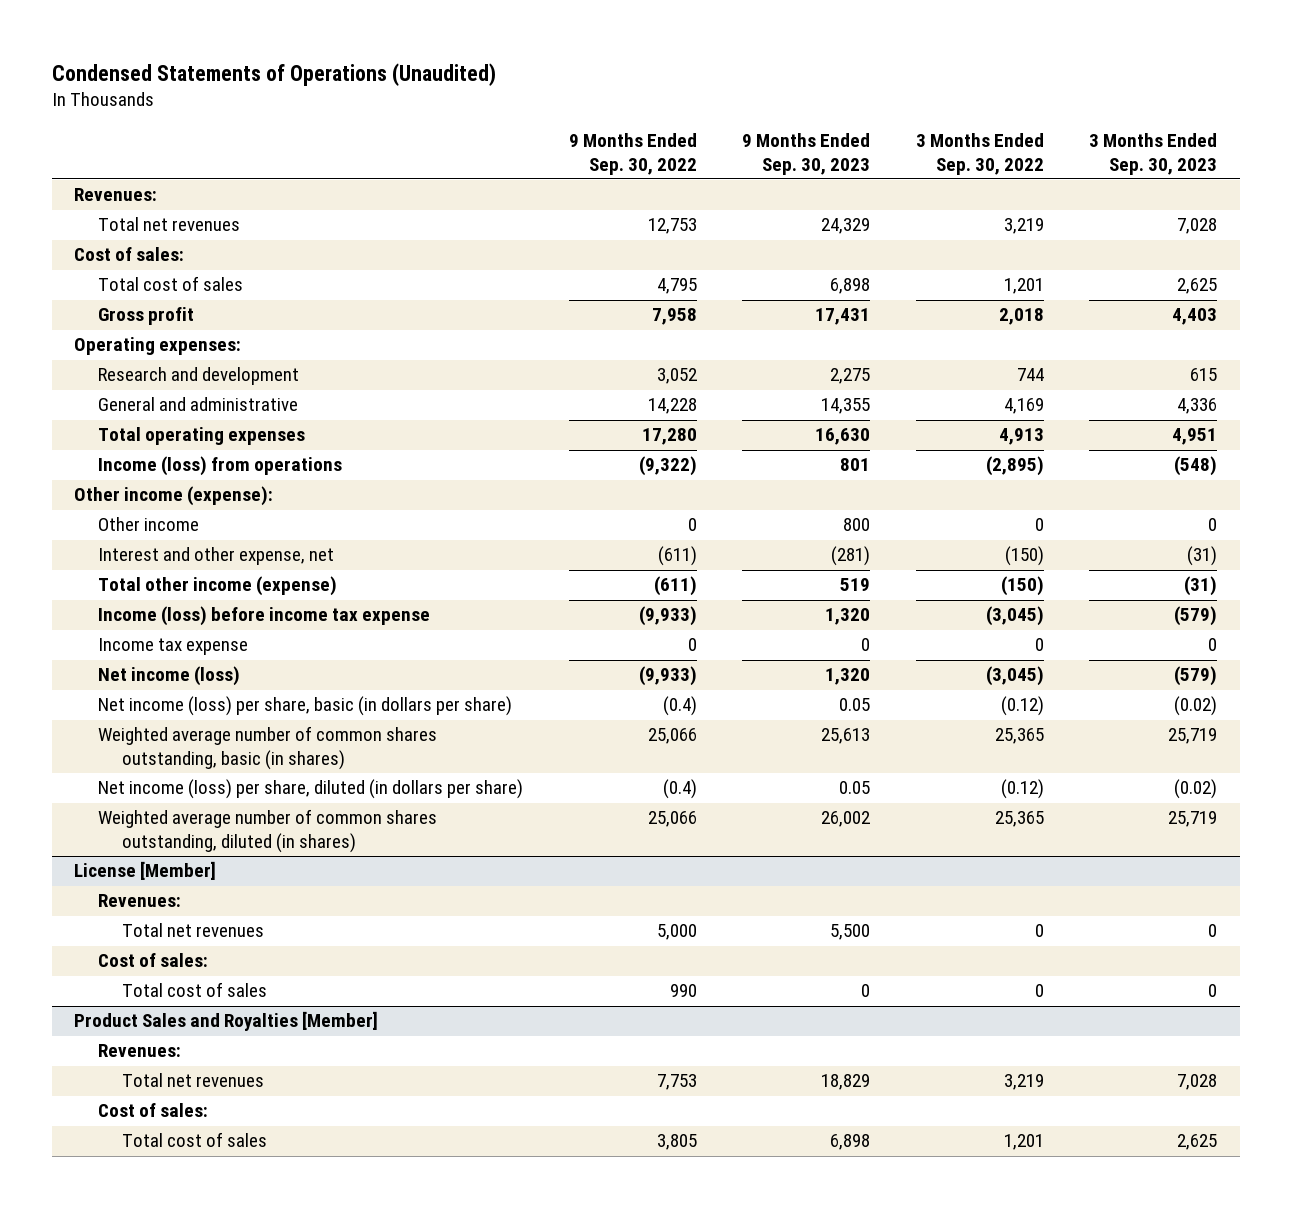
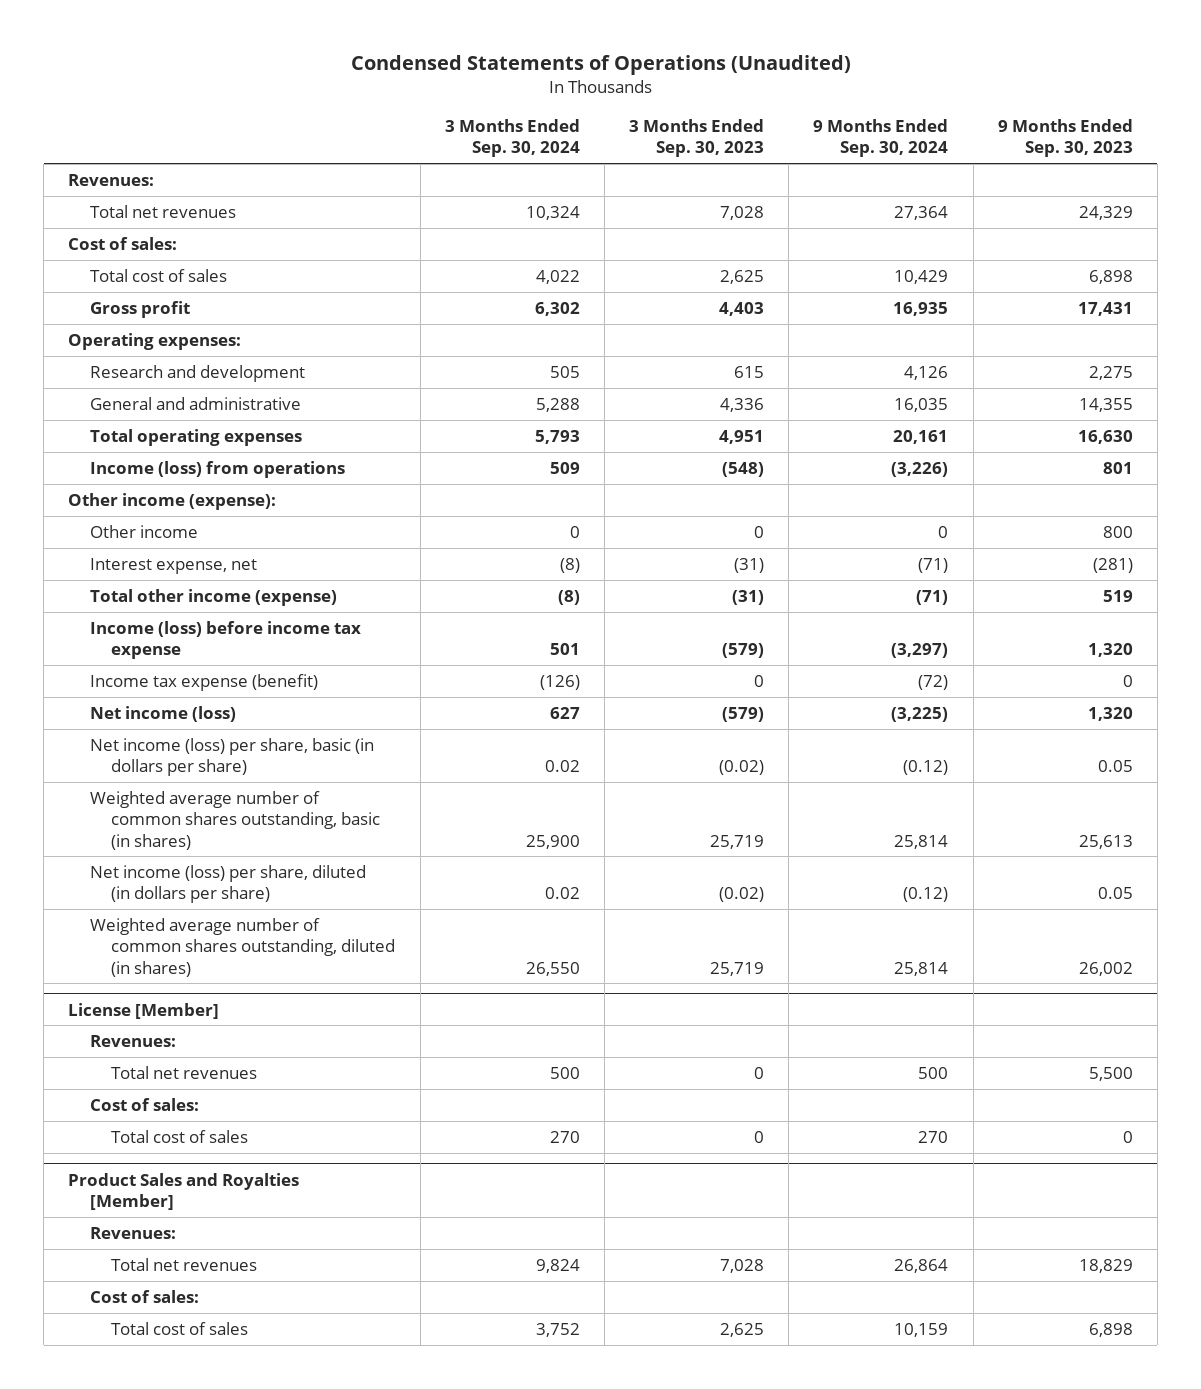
[568,132,697,175] 9 Months Ended Sep. 30, 2022 -> none
[915,132,1044,175] 3 Months Ended Sep. 30, 2022 -> none
none -> [444,118,580,158] 3 Months Ended Sep. 30, 2024
none -> [813,118,949,158] 9 Months Ended Sep. 30, 2024
[98,547,335,566] Interest and other expense, net -> [89,557,257,574] Interest expense, net
[98,638,249,656] Income tax expense -> [89,673,318,691] Income tax expense (benefit)

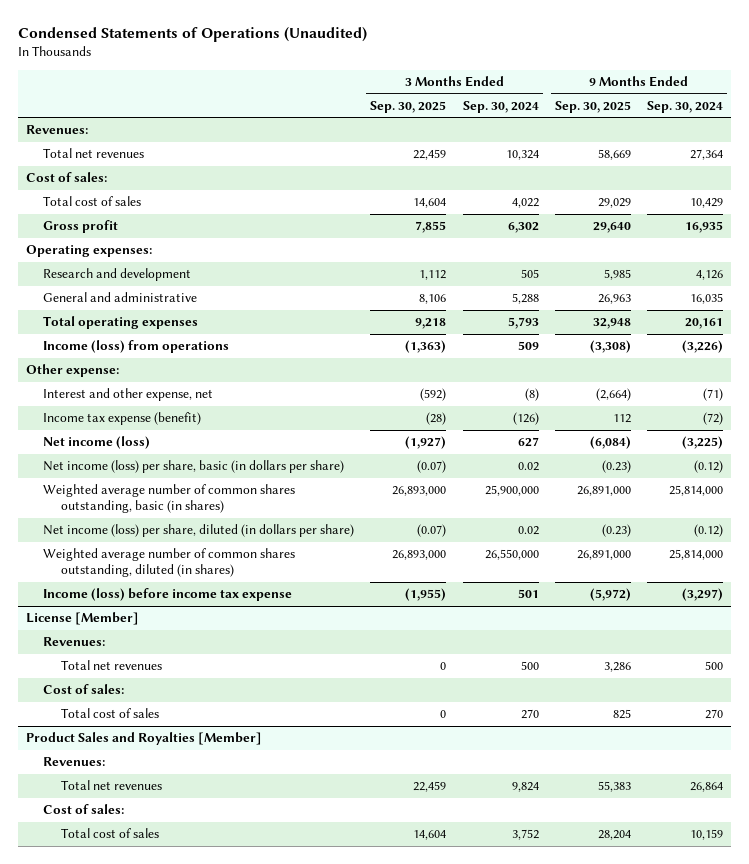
[629,118,765,158] 3 Months Ended Sep. 30, 2023 -> none
[997,118,1133,158] 9 Months Ended Sep. 30, 2023 -> none
none -> [370,100,447,113] Sep. 30, 2025
none -> [554,100,631,113] Sep. 30, 2025
[89,524,198,538] Other income -> none
[89,588,337,606] Total other income (expense) -> none
[68,492,277,510] Other income (expense): -> [25,364,119,378] Other expense:
[89,557,257,574] Interest expense, net -> [43,388,214,402] Interest and other expense, net
[525,834,580,849] 25,900 -> [484,485,539,497] 25,900,000
[894,834,949,849] 25,814 -> [668,485,723,497] 25,814,000
[525,961,580,976] 26,550 -> [484,549,539,561] 26,550,000
[894,961,949,976] 25,814 -> [668,549,723,561] 25,814,000
[89,620,361,660] Income (loss) before income tax expense -> [43,588,293,602] Income (loss) before income tax expense

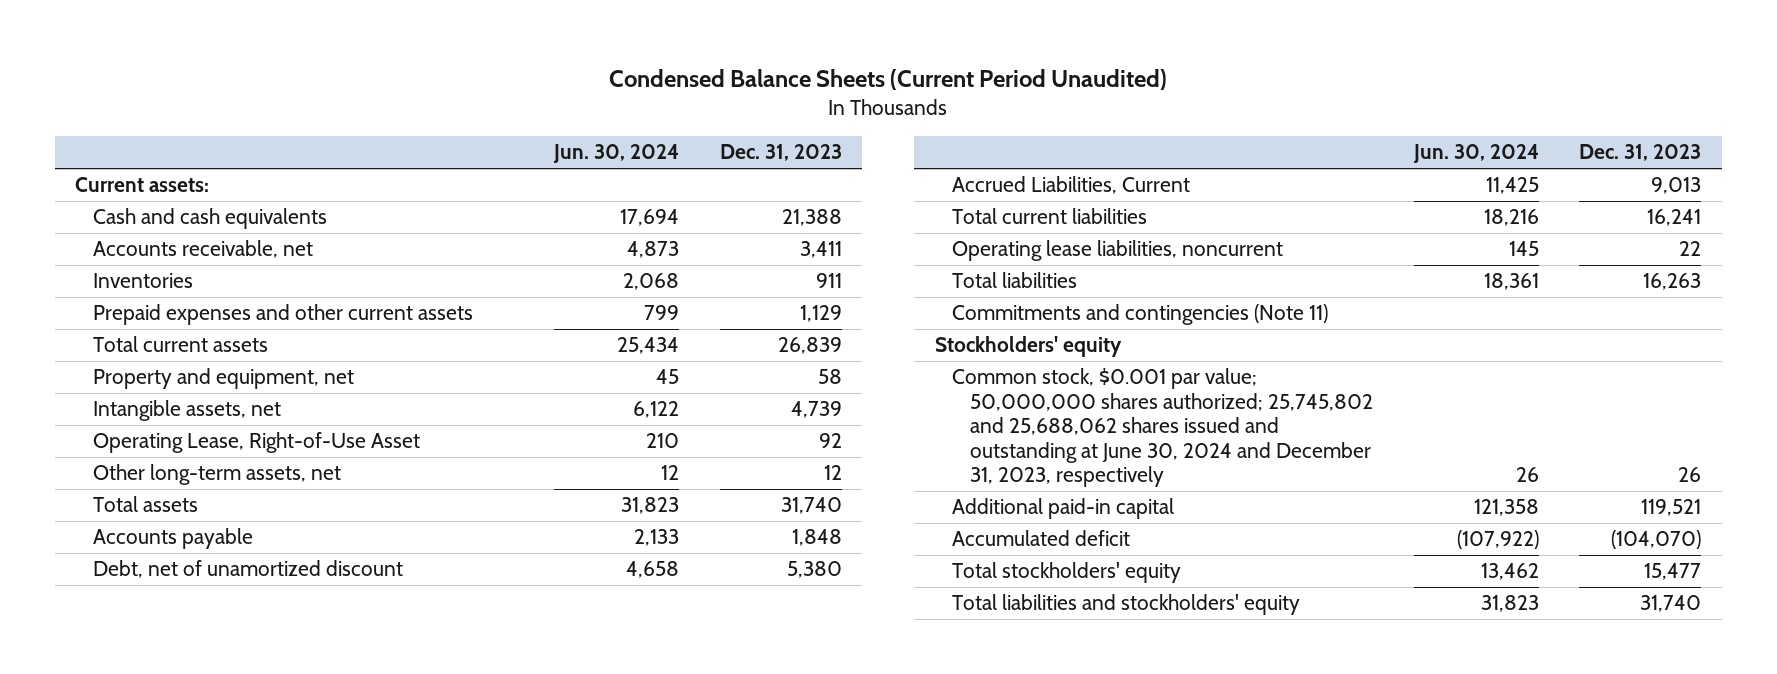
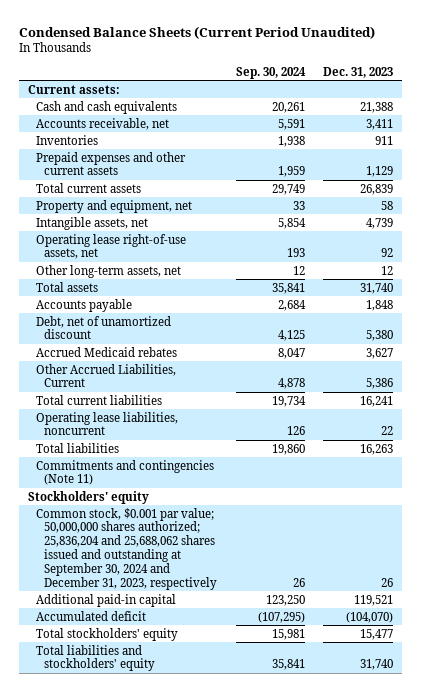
[552,144,679,164] Jun. 30, 2024 -> none
none -> [235,66,306,79] Sep. 30, 2024
[92,432,420,454] Operating Lease, Right-of-Use Asset -> [36,233,187,260] Operating lease right-of-use assets, net
none -> [36,346,178,357] Accrued Medicaid rebates
[952,176,1191,195] Accrued Liabilities, Current -> [36,363,177,388] Other Accrued Liabilities, Current
[1651,177,1702,195] 9,013 -> [365,378,393,390] 5,386
[952,368,1373,488] Common stock, $0.001 par value; 50,000,000 shares authorized; 25,745,802 and 25,688,062 shares issued and outstanding at June 30, 2024 and December 31, 2023, respectively -> [36,507,218,591] Common stock, $0.001 par value; 50,000,000 shares authorized; 25,836,204 and 25,688,062 shares issued and outstanding at September 30, 2024 and December 31, 2023, respectively

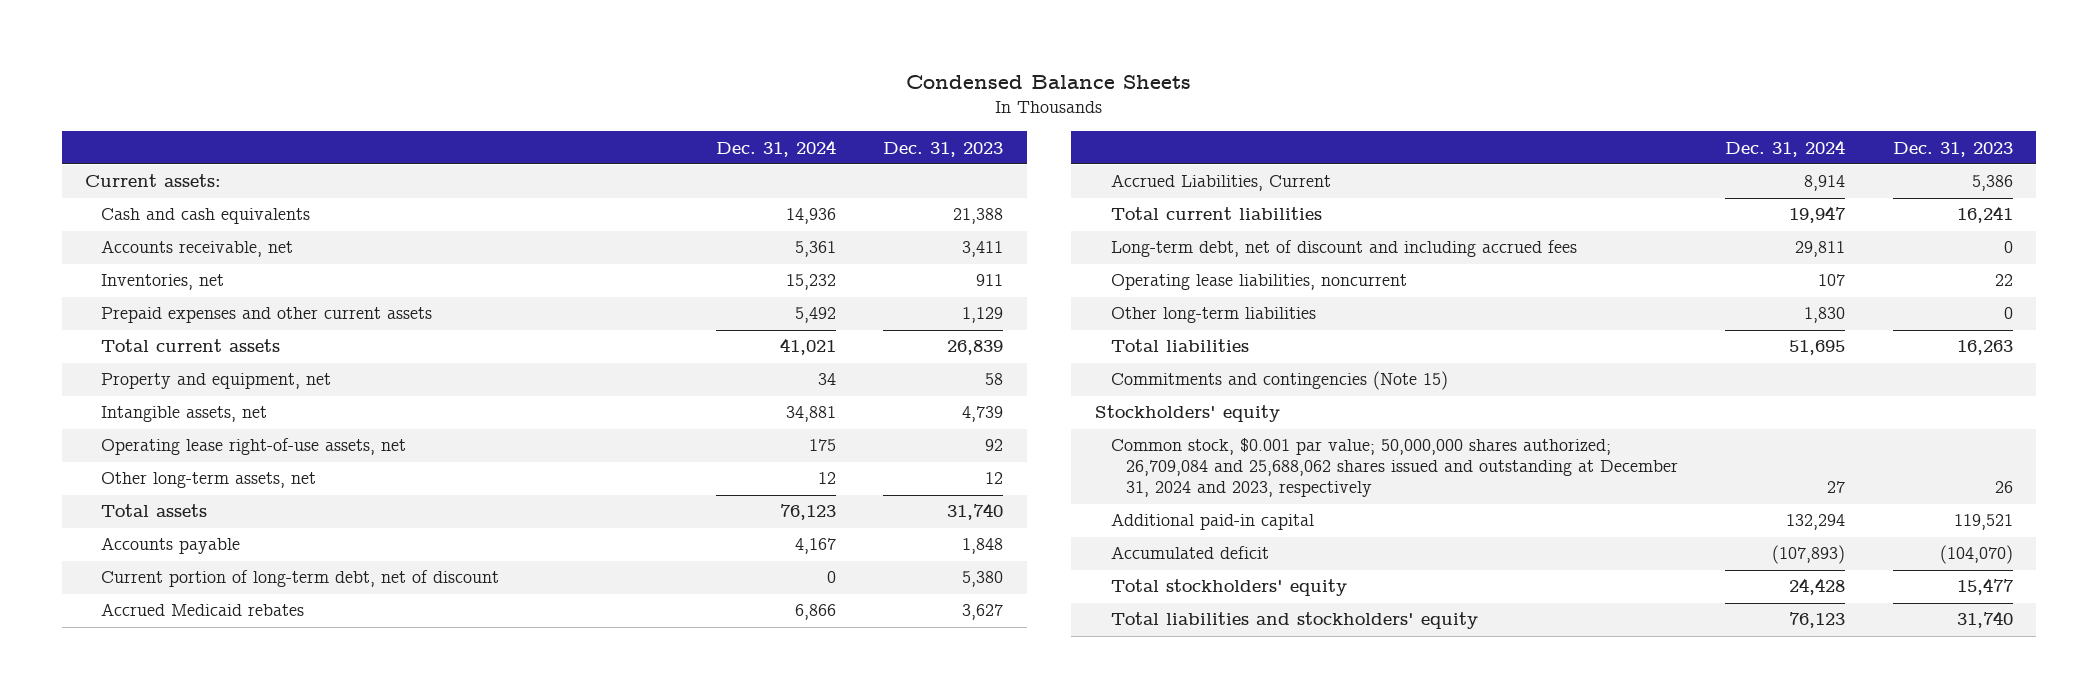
[18,25,375,39] Condensed Balance Sheets (Current Period Unaudited) -> [906,75,1192,90] Condensed Balance Sheets
[235,66,306,79] Sep. 30, 2024 -> none
none -> [715,139,836,157] Dec. 31, 2024
[36,134,99,145] Inventories -> [100,274,224,291] Inventories, net
[36,315,172,340] Debt, net of unamortized discount -> [100,570,499,588] Current portion of long-term debt, net of discount
[36,363,177,388] Other Accrued Liabilities, Current -> [1110,174,1331,192] Accrued Liabilities, Current
none -> [1110,240,1577,258] Long-term debt, net of discount and including accrued fees
none -> [1110,307,1316,324] Other long-term liabilities
[36,459,215,486] Commitments and contingencies (Note 11) -> [1110,371,1448,391] Commitments and contingencies (Note 15)
[36,507,218,591] Common stock, $0.001 par value; 50,000,000 shares authorized; 25,836,204 and 25,688,062 shares issued and outstanding at September 30, 2024 and December 31, 2023, respectively -> [1110,438,1679,498] Common stock, $0.001 par value; 50,000,000 shares authorized; 26,709,084 and 25,688,062 shares issued and outstanding at December 31, 2024 and 2023, respectively

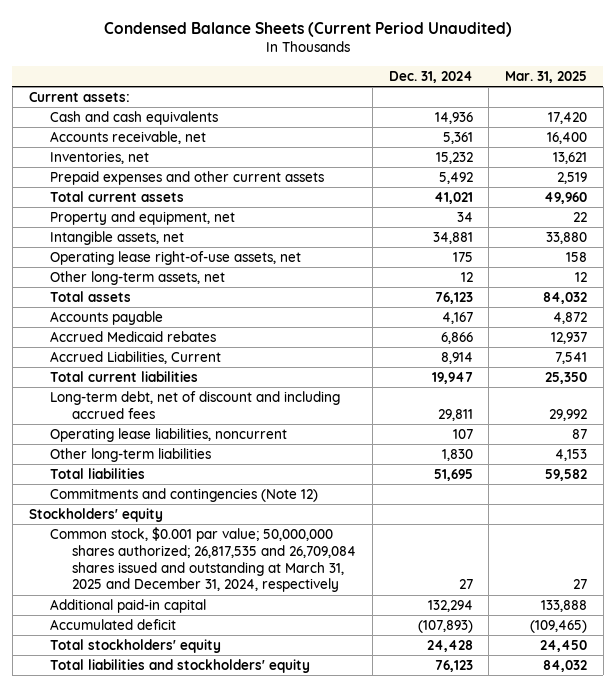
[906,75,1192,90] Condensed Balance Sheets -> [103,21,512,37] Condensed Balance Sheets (Current Period Unaudited)
[883,141,1004,157] Dec. 31, 2023 -> none
none -> [505,70,588,83] Mar. 31, 2025
[100,570,499,588] Current portion of long-term debt, net of discount -> none
[1110,371,1448,391] Commitments and contingencies (Note 15) -> [50,488,319,503] Commitments and contingencies (Note 12)
[1110,438,1679,498] Common stock, $0.001 par value; 50,000,000 shares authorized; 26,709,084 and 25,688,062 shares issued and outstanding at December 31, 2024 and 2023, respectively -> [50,527,357,593] Common stock, $0.001 par value; 50,000,000 shares authorized; 26,817,535 and 26,709,084 shares issued and outstanding at March 31, 2025 and December 31, 2024, respectively

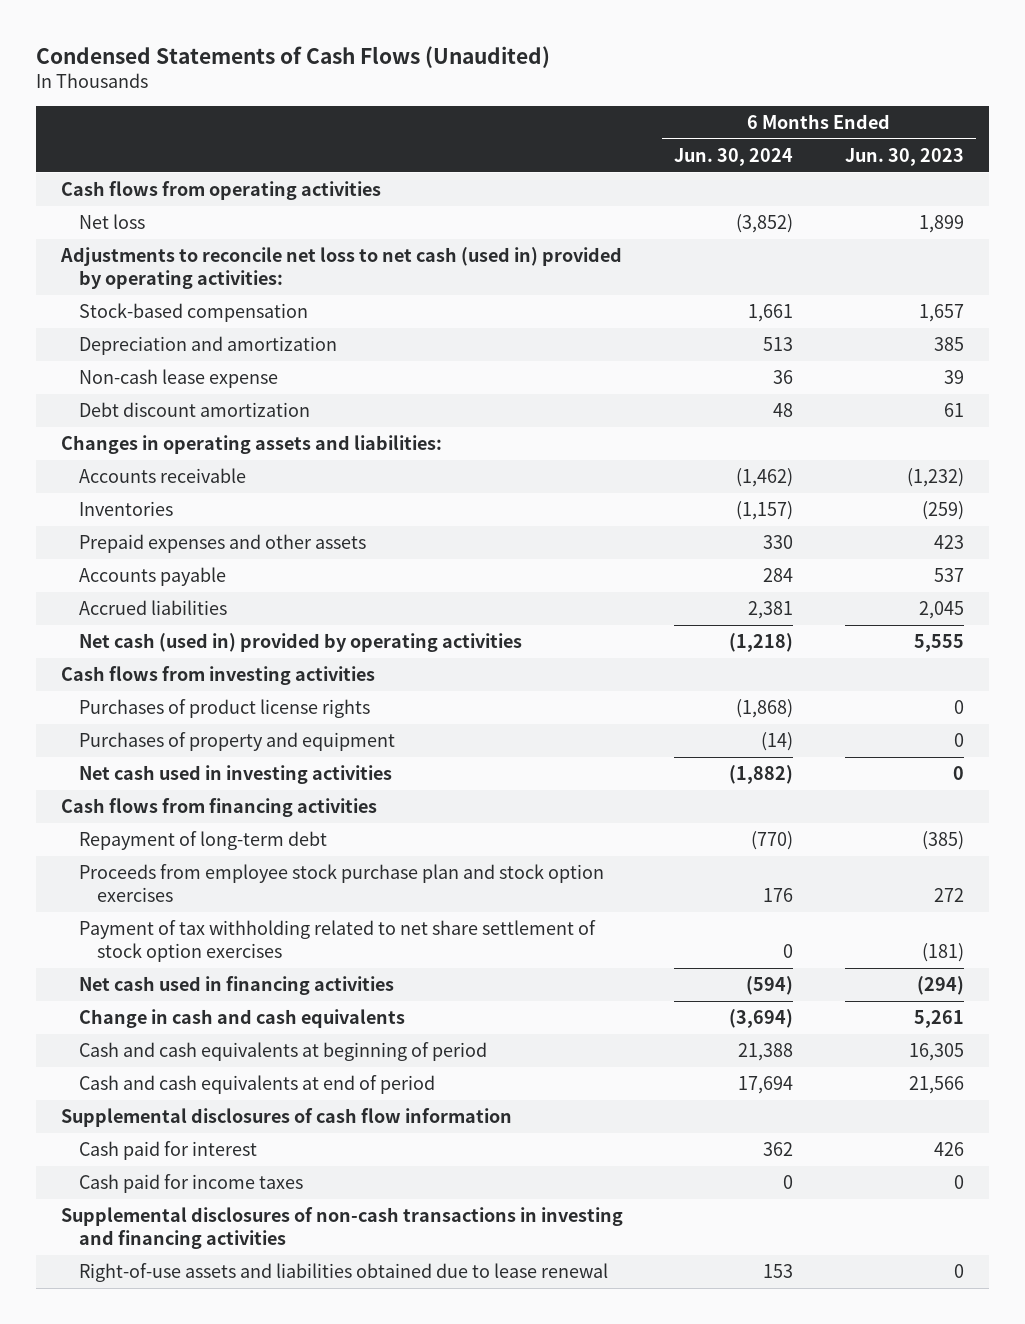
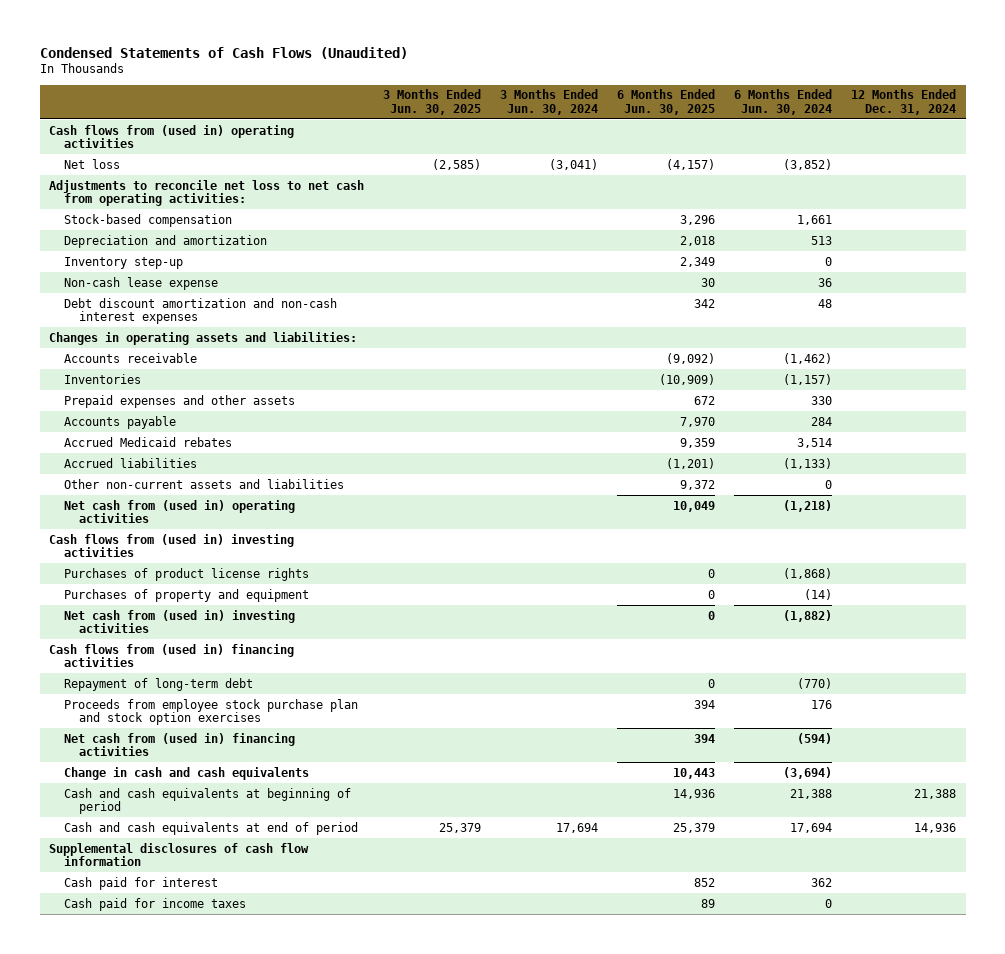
[844,147,964,166] Jun. 30, 2023 -> none
none -> [383,89,482,115] 3 Months Ended Jun. 30, 2025
none -> [500,89,599,115] 3 Months Ended Jun. 30, 2024
none -> [617,89,716,115] 6 Months Ended Jun. 30, 2025
none -> [851,89,957,115] 12 Months Ended Dec. 31, 2024
[61,180,382,200] Cash flows from operating activities -> [49,124,295,148] Cash flows from (used in) operating activities
[60,246,623,290] Adjustments to reconcile net loss to net cash (used in) provided by operating activities: -> [49,179,365,206] Adjustments to reconcile net loss to net cash from operating activities:
none -> [64,256,184,269] Inventory step-up
[79,401,311,417] Debt discount amortization -> [64,297,338,324] Debt discount amortization and non-cash interest expenses
none -> [64,436,233,447] Accrued Medicaid rebates
[748,600,794,619] 2,381 -> [783,457,833,469] (1,133)
none -> [64,478,345,489] Other non-current assets and liabilities
[79,632,523,652] Net cash (used in) provided by operating activities -> [64,499,296,523] Net cash from (used in) operating activities
[61,665,376,685] Cash flows from investing activities -> [49,533,295,557] Cash flows from (used in) investing activities
[79,764,393,784] Net cash used in investing activities -> [64,609,296,633] Net cash from (used in) investing activities
[61,797,378,817] Cash flows from financing activities -> [49,643,295,667] Cash flows from (used in) financing activities
[79,919,597,963] Payment of tax withholding related to net share settlement of stock option exercises -> none
[79,975,395,995] Net cash used in financing activities -> [64,732,296,756] Net cash from (used in) financing activities
[61,1206,624,1250] Supplemental disclosures of non-cash transactions in investing and financing activities -> none
[79,1262,609,1282] Right-of-use assets and liabilities obtained due to lease renewal -> none

